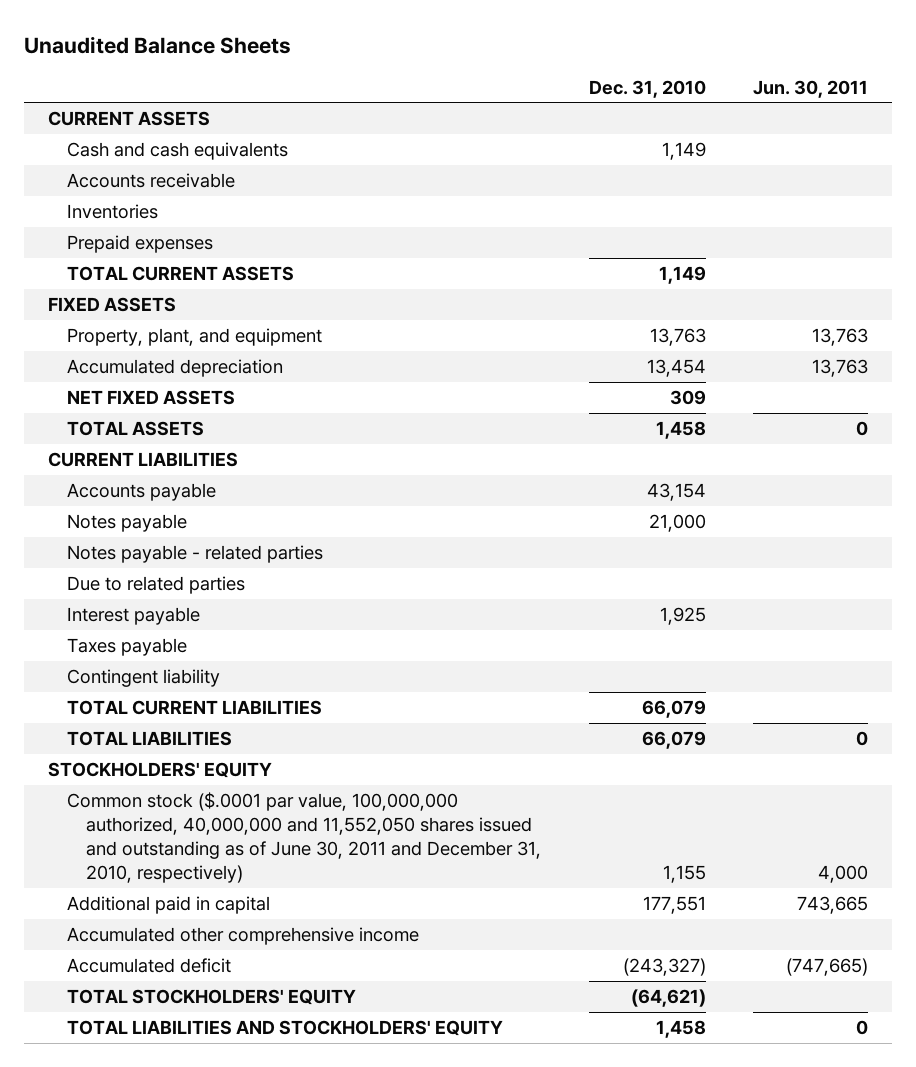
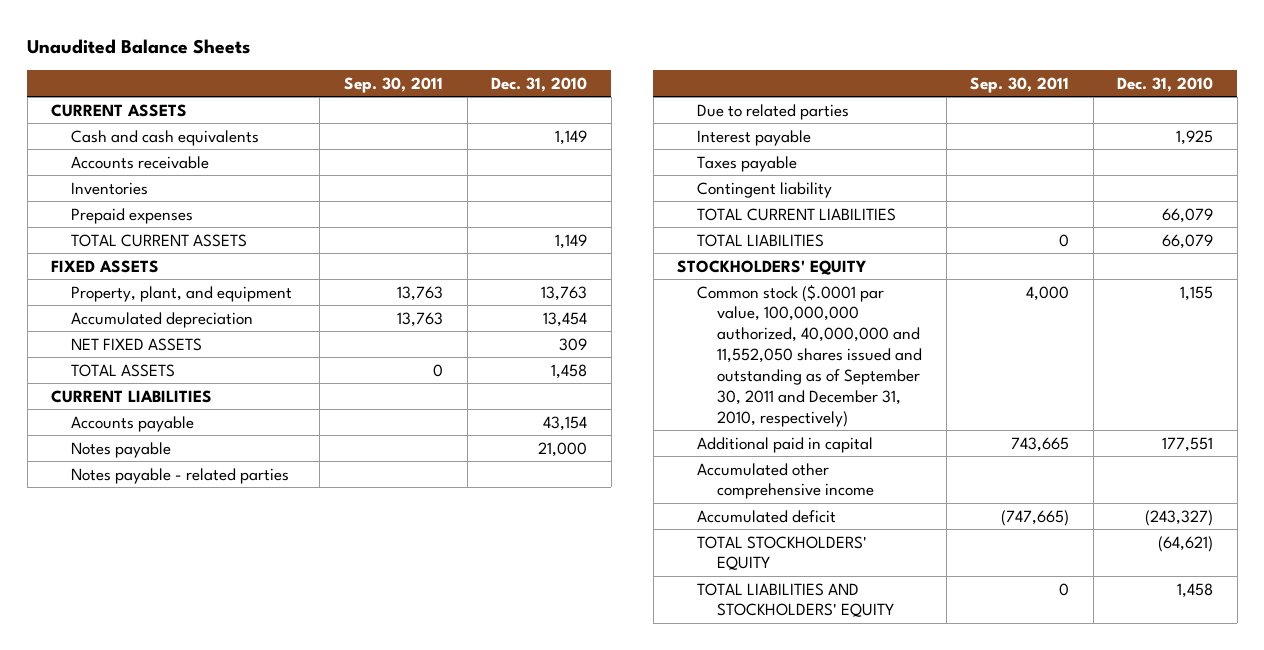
[753,79,869,98] Jun. 30, 2011 -> none
none -> [344,76,444,93] Sep. 30, 2011
[67,791,542,884] Common stock ($.0001 par value, 100,000,000 authorized, 40,000,000 and 11,552,050 shares issued and outstanding as of June 30, 2011 and December 31, 2010, respectively) -> [697,283,923,427] Common stock ($.0001 par value, 100,000,000 authorized, 40,000,000 and 11,552,050 shares issued and outstanding as of September 30, 2011 and December 31, 2010, respectively)

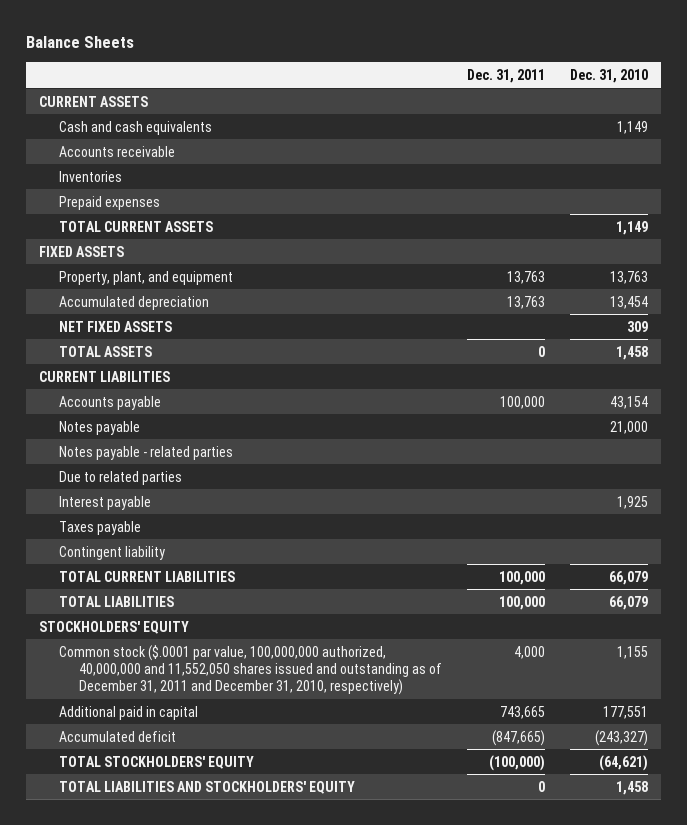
[27,39,251,55] Unaudited Balance Sheets -> [26,36,135,49] Balance Sheets
[344,76,444,93] Sep. 30, 2011 -> none
none -> [467,68,546,83] Dec. 31, 2011
[697,283,923,427] Common stock ($.0001 par value, 100,000,000 authorized, 40,000,000 and 11,552,050 shares issued and outstanding as of September 30, 2011 and December 31, 2010, respectively) -> [58,644,442,696] Common stock ($.0001 par value, 100,000,000 authorized, 40,000,000 and 11,552,050 shares issued and outstanding as of December 31, 2011 and December 31, 2010, respectively)
[697,462,875,500] Accumulated other comprehensive income -> none

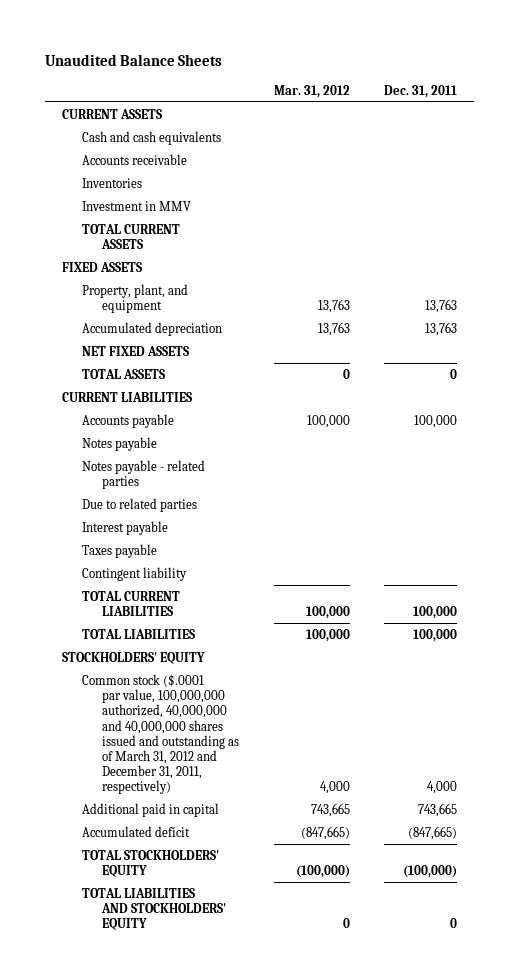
[26,36,135,49] Balance Sheets -> [45,53,223,66] Unaudited Balance Sheets
[570,68,649,83] Dec. 31, 2010 -> none
none -> [273,84,350,98] Mar. 31, 2012
[58,195,160,210] Prepaid expenses -> none
none -> [82,200,192,211] Investment in MMV
[58,644,442,696] Common stock ($.0001 par value, 100,000,000 authorized, 40,000,000 and 11,552,050 shares issued and outstanding as of December 31, 2011 and December 31, 2010, respectively) -> [82,673,240,795] Common stock ($.0001 par value, 100,000,000 authorized, 40,000,000 and 40,000,000 shares issued and outstanding as of March 31, 2012 and December 31, 2011, respectively)

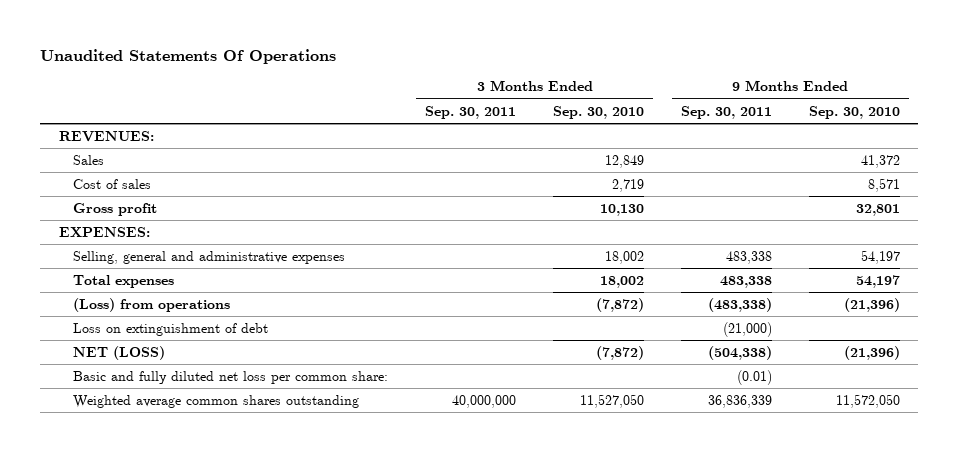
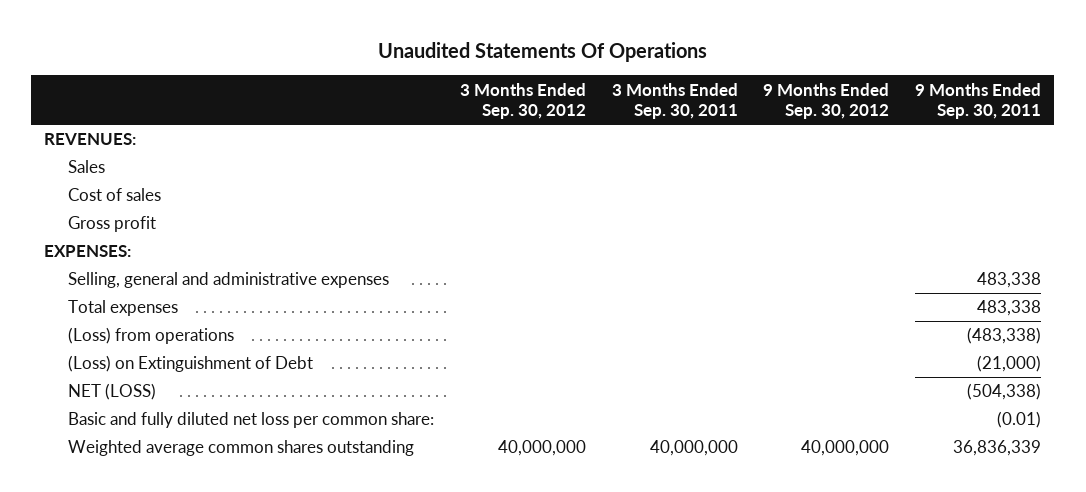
[552,105,644,119] Sep. 30, 2010 -> none
[808,105,900,119] Sep. 30, 2010 -> none
none -> [459,82,586,120] 3 Months Ended Sep. 30, 2012
none -> [763,82,890,120] 9 Months Ended Sep. 30, 2012
[73,322,269,336] Loss on extinguishment of debt -> [67,355,313,373] (Loss) on Extinguishment of Debt

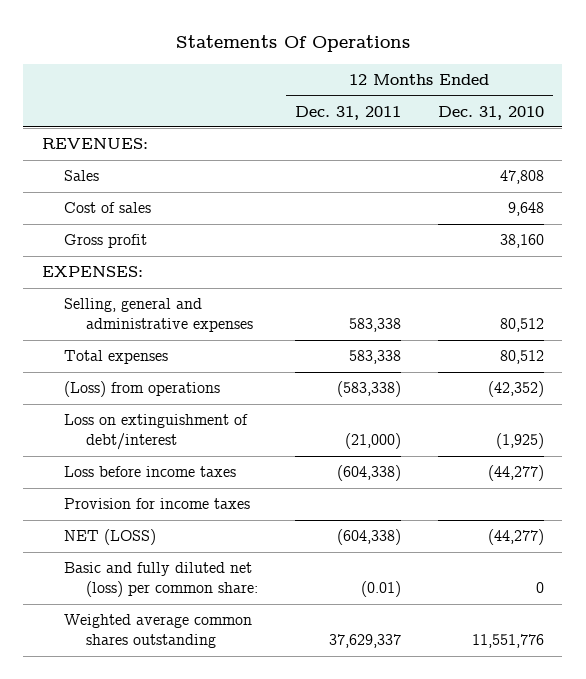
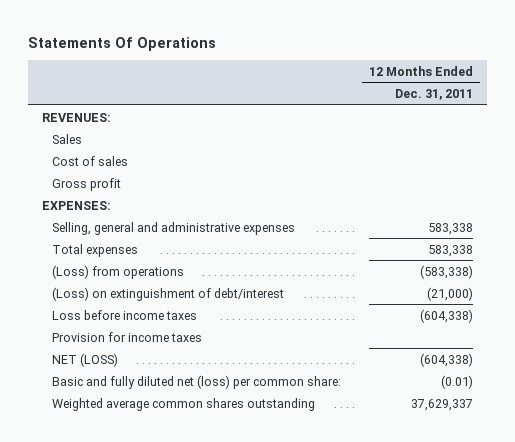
[437,105,544,120] Dec. 31, 2010 -> none
[63,414,248,451] Loss on extinguishment of debt/interest -> [51,286,284,301] (Loss) on extinguishment of debt/interest

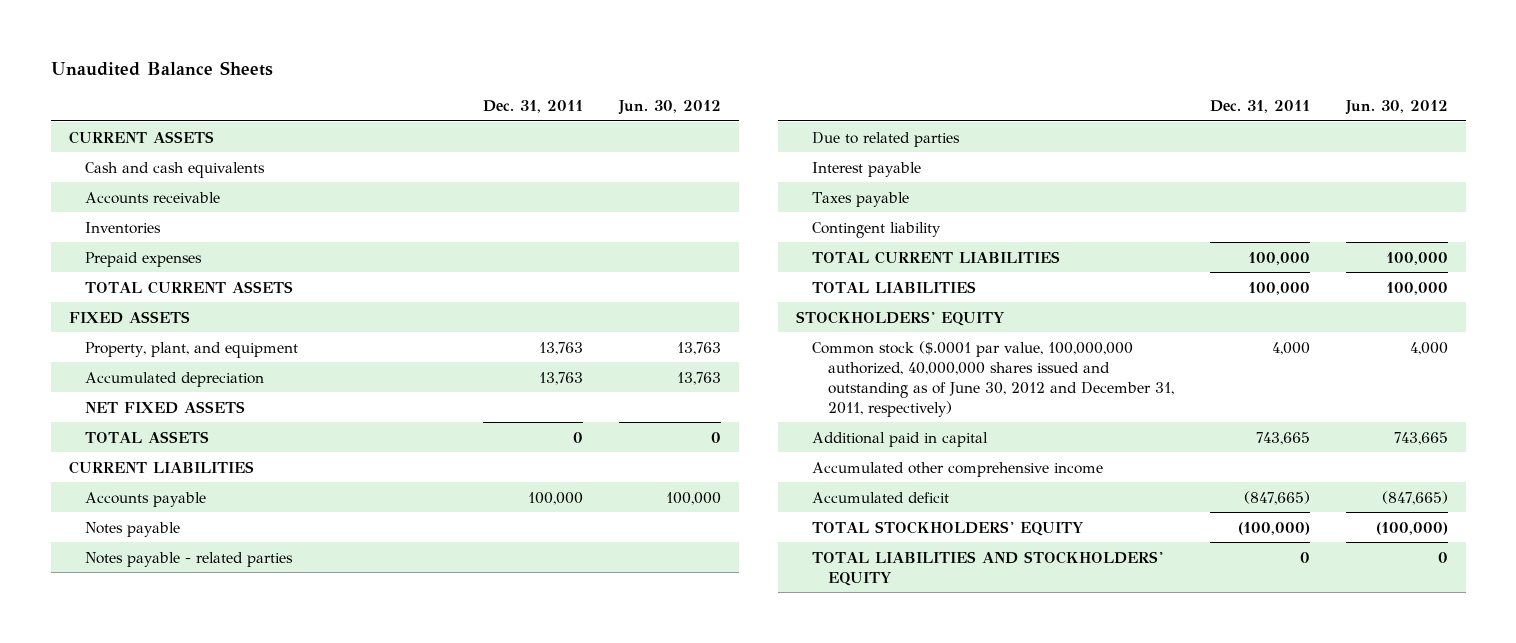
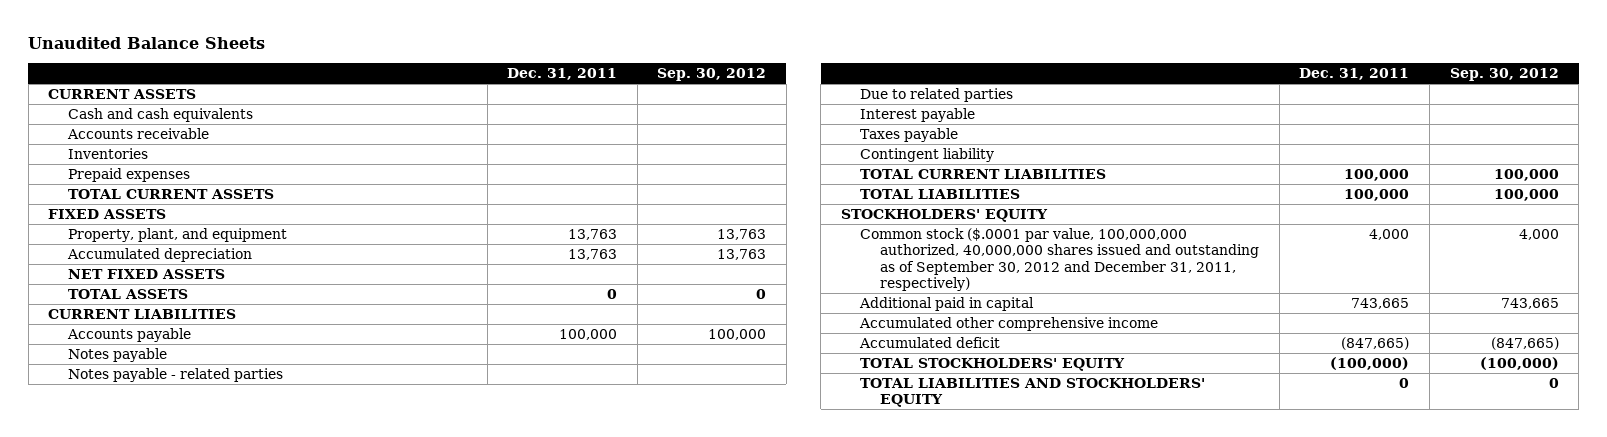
[617,100,721,116] Jun. 30, 2012 -> none
none -> [657,68,767,82] Sep. 30, 2012
[811,340,1174,417] Common stock ($.0001 par value, 100,000,000 authorized, 40,000,000 shares issued and outstanding as of June 30, 2012 and December 31, 2011, respectively) -> [860,228,1260,291] Common stock ($.0001 par value, 100,000,000 authorized, 40,000,000 shares issued and outstanding as of September 30, 2012 and December 31, 2011, respectively)

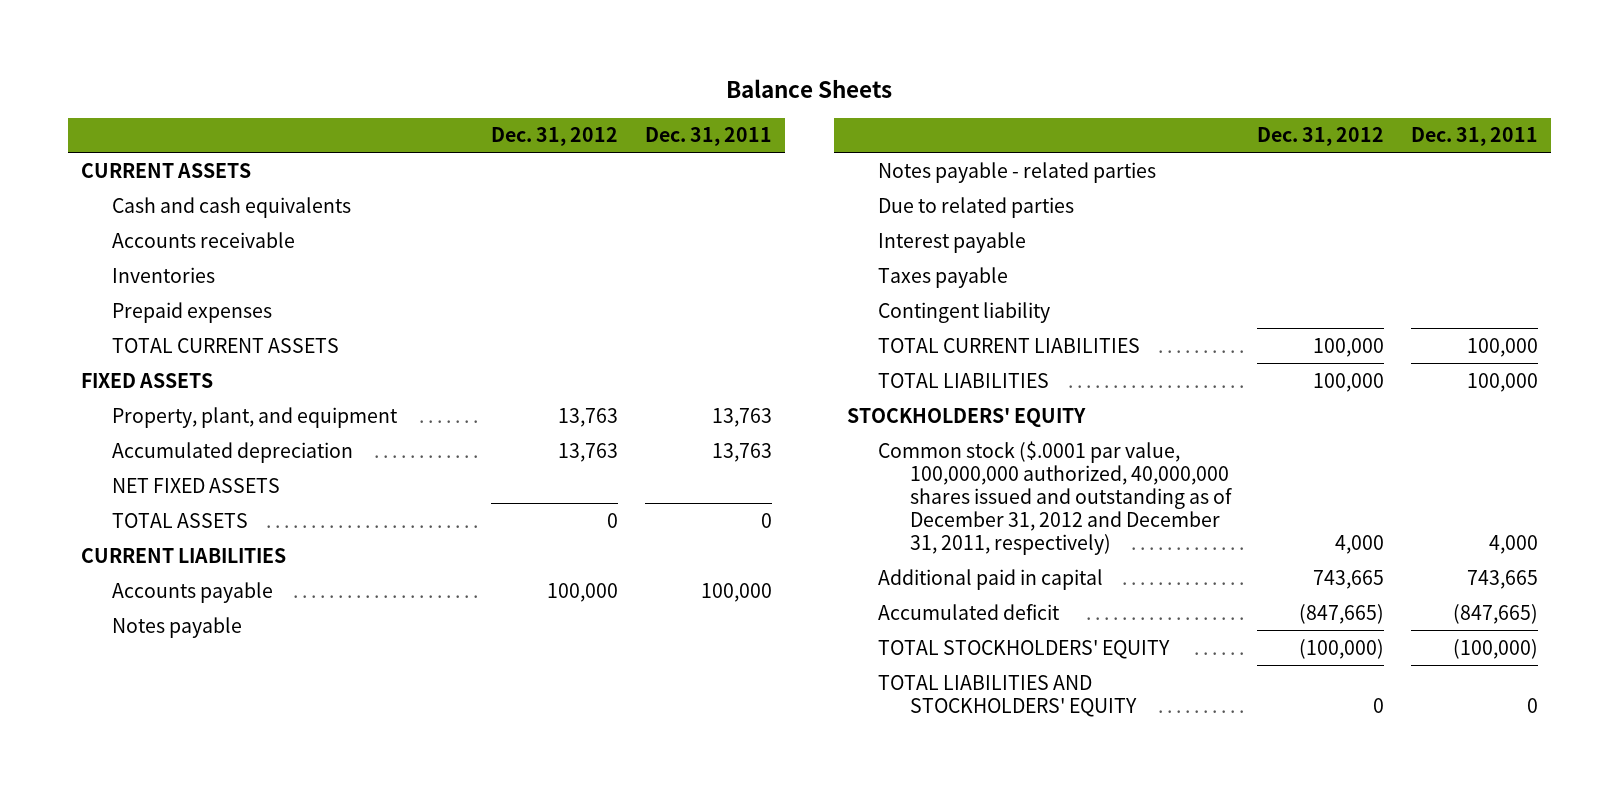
[28,37,266,50] Unaudited Balance Sheets -> [726,79,893,99] Balance Sheets
[657,68,767,82] Sep. 30, 2012 -> none
none -> [491,127,619,147] Dec. 31, 2012
[860,228,1260,291] Common stock ($.0001 par value, 100,000,000 authorized, 40,000,000 shares issued and outstanding as of September 30, 2012 and December 31, 2011, respectively) -> [878,440,1232,555] Common stock ($.0001 par value, 100,000,000 authorized, 40,000,000 shares issued and outstanding as of December 31, 2012 and December 31, 2011, respectively)
[859,317,1159,332] Accumulated other comprehensive income -> none

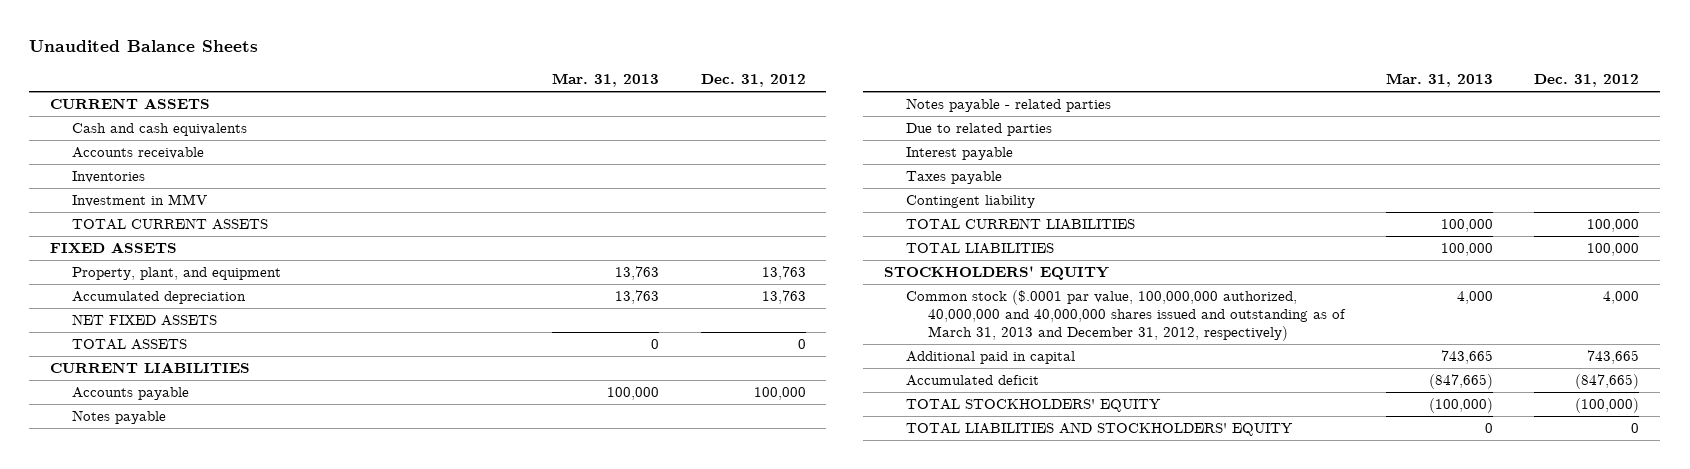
[726,79,893,99] Balance Sheets -> [29,40,259,53] Unaudited Balance Sheets
[644,127,772,147] Dec. 31, 2011 -> none
none -> [552,73,660,88] Mar. 31, 2013
[112,301,273,323] Prepaid expenses -> none
none -> [72,194,208,208] Investment in MMV
[878,440,1232,555] Common stock ($.0001 par value, 100,000,000 authorized, 40,000,000 shares issued and outstanding as of December 31, 2012 and December 31, 2011, respectively) -> [905,290,1346,341] Common stock ($.0001 par value, 100,000,000 authorized, 40,000,000 and 40,000,000 shares issued and outstanding as of March 31, 2013 and December 31, 2012, respectively)

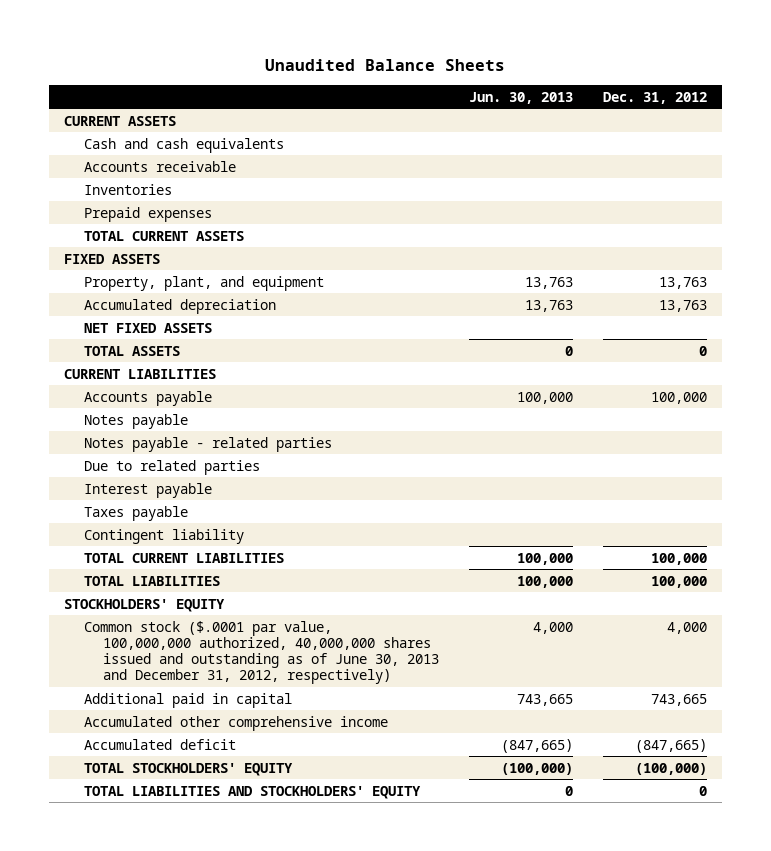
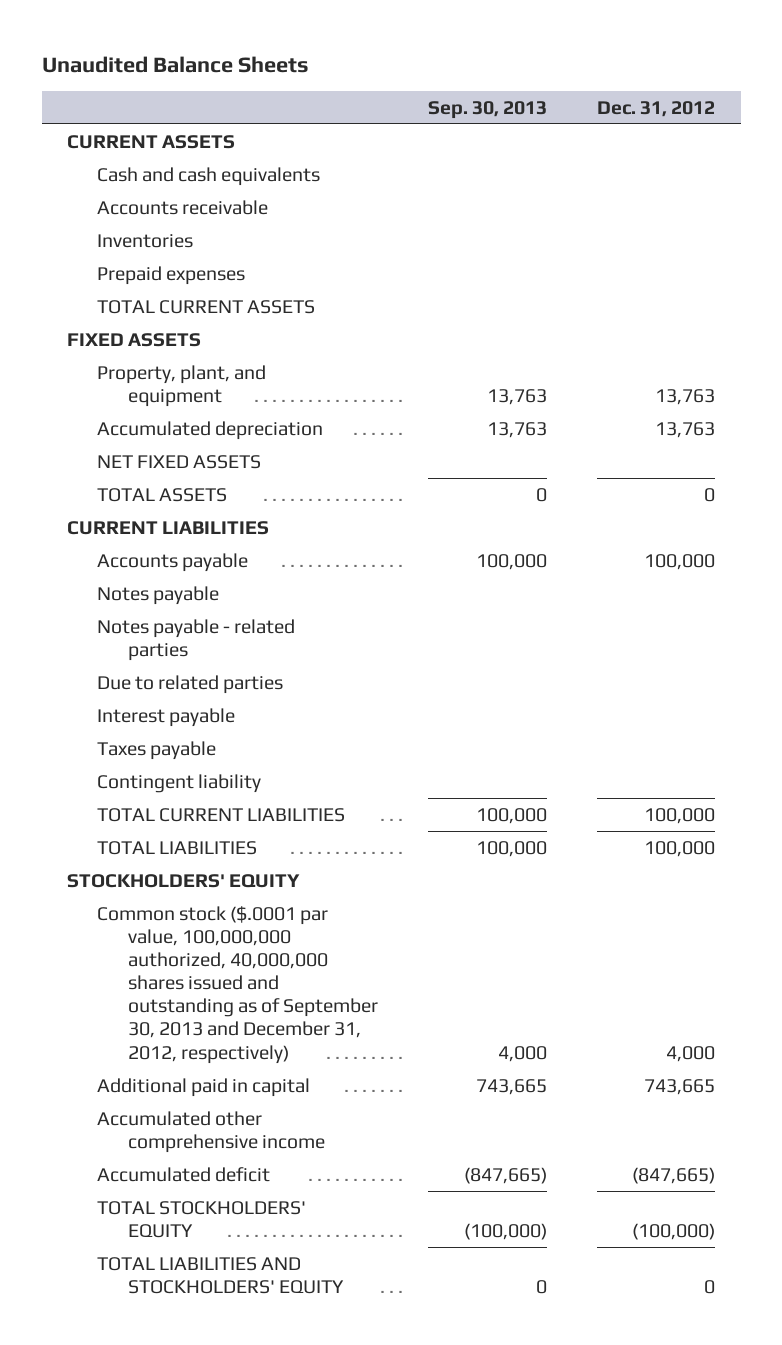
[468,91,573,104] Jun. 30, 2013 -> none
none -> [428,100,548,119] Sep. 30, 2013
[83,620,440,685] Common stock ($.0001 par value, 100,000,000 authorized, 40,000,000 shares issued and outstanding as of June 30, 2013 and December 31, 2012, respectively) -> [97,905,378,1064] Common stock ($.0001 par value, 100,000,000 authorized, 40,000,000 shares issued and outstanding as of September 30, 2013 and December 31, 2012, respectively)

